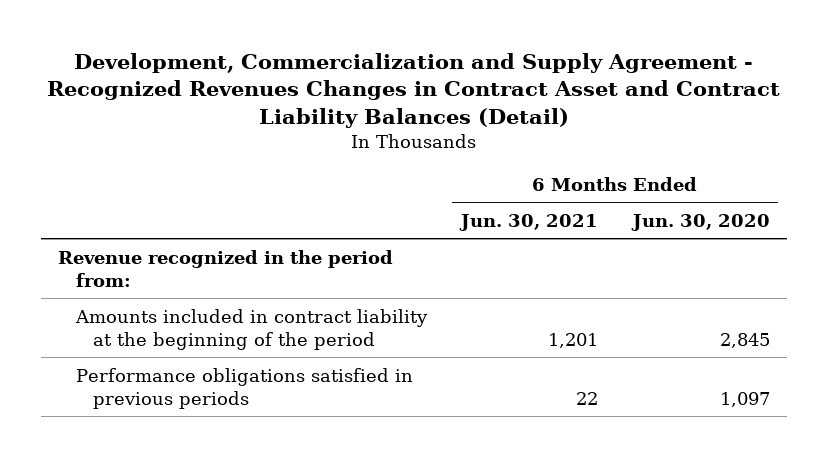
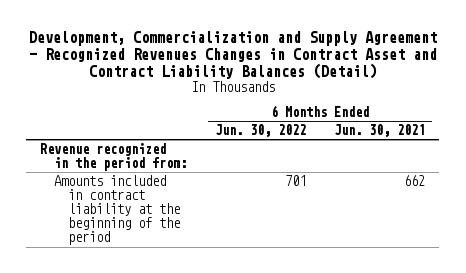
[630,213,770,231] Jun. 30, 2020 -> none
none -> [215,124,307,138] Jun. 30, 2022
[75,367,413,409] Performance obligations satisfied in previous periods -> none
[548,332,599,348] 1,201 -> [404,175,426,187] 662

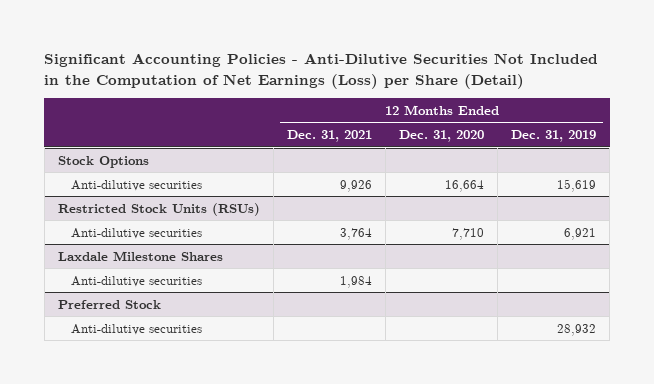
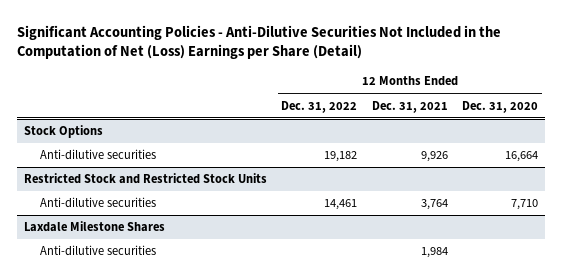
[44,53,599,89] Significant Accounting Policies - Anti-Dilutive Securities Not Included in the Computation of Net Earnings (Loss) per Share (Detail) -> [16,24,501,60] Significant Accounting Policies - Anti-Dilutive Securities Not Included in the Computation of Net (Loss) Earnings per Share (Detail)
[511,130,597,143] Dec. 31, 2019 -> none
none -> [281,100,358,113] Dec. 31, 2022
[57,202,260,216] Restricted Stock Units (RSUs) -> [24,173,268,185] Restricted Stock and Restricted Stock Units
[57,299,161,309] Preferred Stock -> none
[71,323,203,335] Anti-dilutive securities -> none

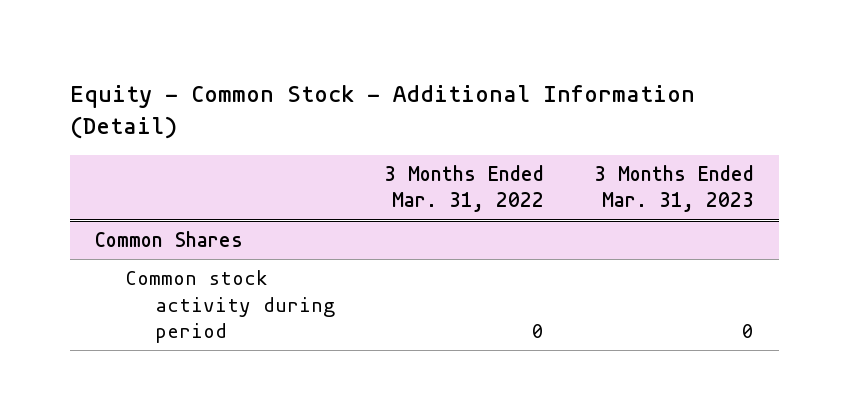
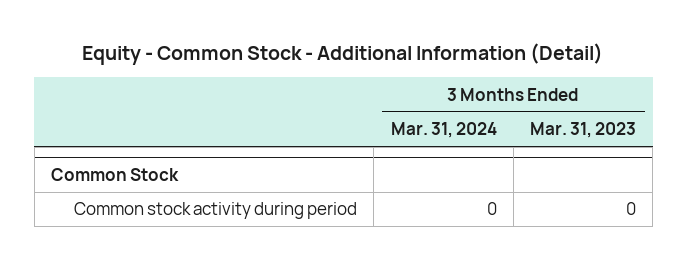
[384,165,545,213] 3 Months Ended Mar. 31, 2022 -> none
none -> [390,122,497,139] Mar. 31, 2024
[95,231,244,248] Common Shares -> [50,168,179,182] Common Stock

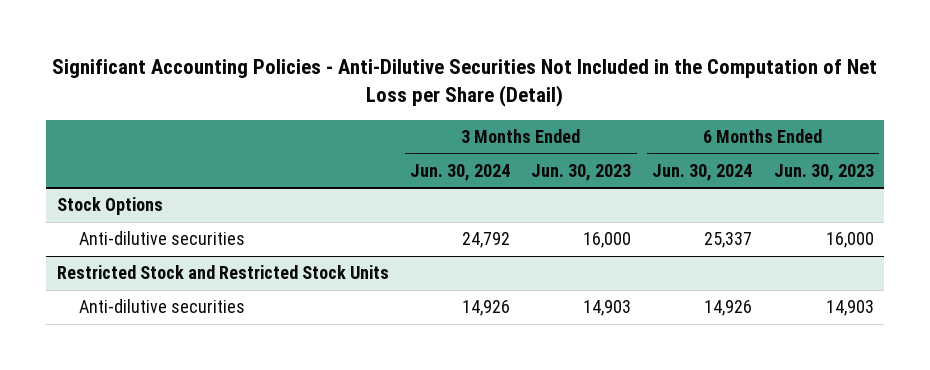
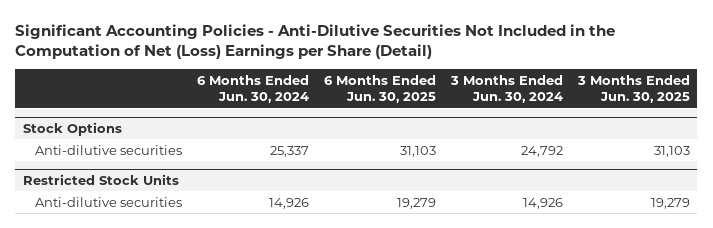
[52,58,878,107] Significant Accounting Policies - Anti-Dilutive Securities Not Included in the Computation of Net Loss per Share (Detail) -> [15,23,616,59] Significant Accounting Policies - Anti-Dilutive Securities Not Included in the Computation of Net (Loss) Earnings per Share (Detail)
[531,163,632,181] Jun. 30, 2023 -> none
[773,163,874,181] Jun. 30, 2023 -> none
none -> [324,74,437,104] 6 Months Ended Jun. 30, 2025
none -> [577,74,691,104] 3 Months Ended Jun. 30, 2025
[56,265,389,280] Restricted Stock and Restricted Stock Units -> [22,174,179,186] Restricted Stock Units

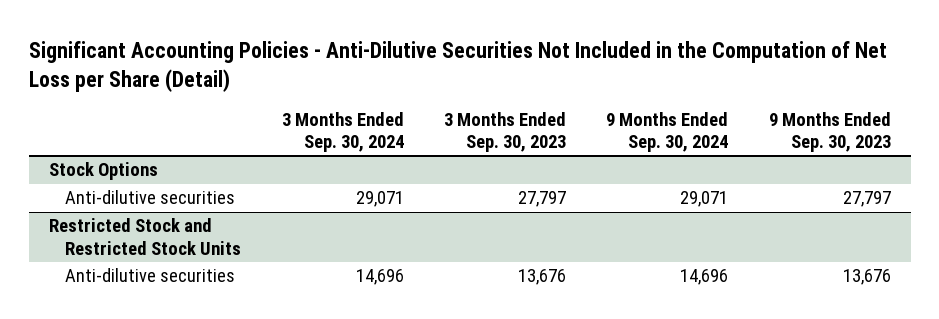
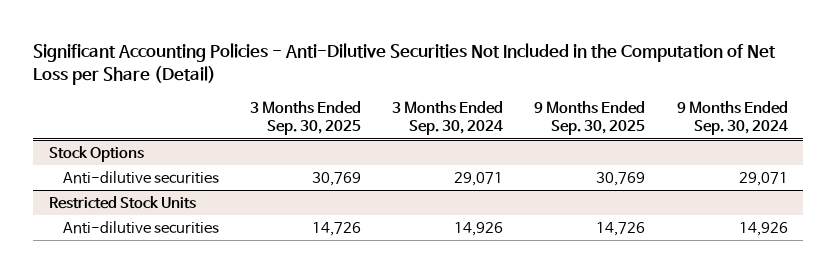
[443,111,566,153] 3 Months Ended Sep. 30, 2023 -> none
[768,111,891,153] 9 Months Ended Sep. 30, 2023 -> none
none -> [249,100,361,136] 3 Months Ended Sep. 30, 2025
none -> [534,100,646,136] 9 Months Ended Sep. 30, 2025
[48,218,242,255] Restricted Stock and Restricted Stock Units -> [49,196,197,210] Restricted Stock Units
[355,269,404,286] 14,696 -> [454,222,504,237] 14,926
[680,269,729,286] 14,696 -> [738,222,788,237] 14,926

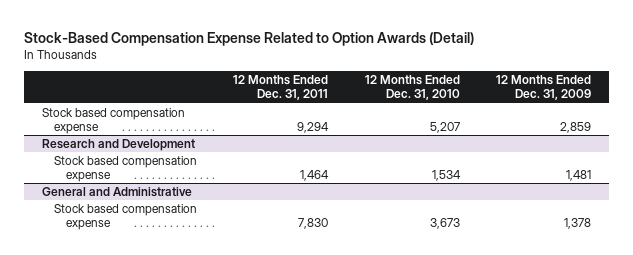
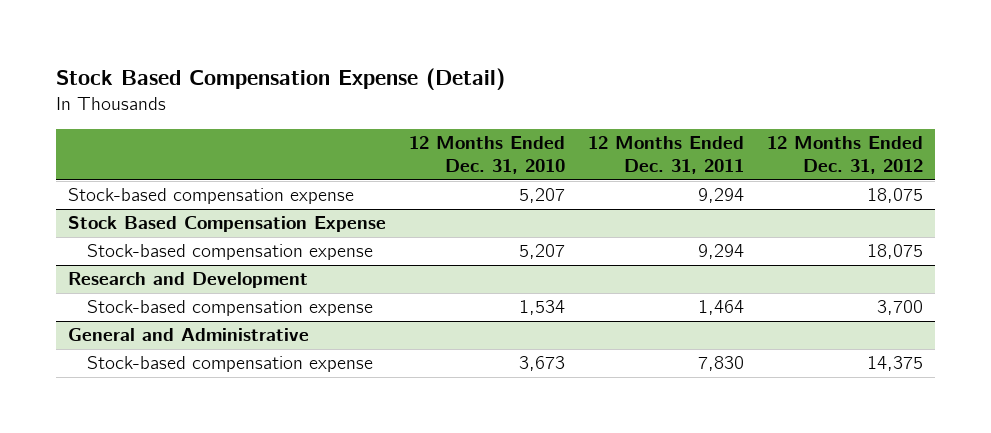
[23,31,474,46] Stock-Based Compensation Expense Related to Option Awards (Detail) -> [55,67,505,90] Stock Based Compensation Expense (Detail)
[496,75,592,101] 12 Months Ended Dec. 31, 2009 -> none
none -> [767,136,924,175] 12 Months Ended Dec. 31, 2012
[42,107,186,135] Stock based compensation expense -> [67,188,354,205] Stock-based compensation expense
none -> [67,216,386,233] Stock Based Compensation Expense
none -> [86,244,373,261] Stock-based compensation expense
[53,155,197,183] Stock based compensation expense -> [86,300,373,317] Stock-based compensation expense
[53,203,197,231] Stock based compensation expense -> [86,356,373,373] Stock-based compensation expense

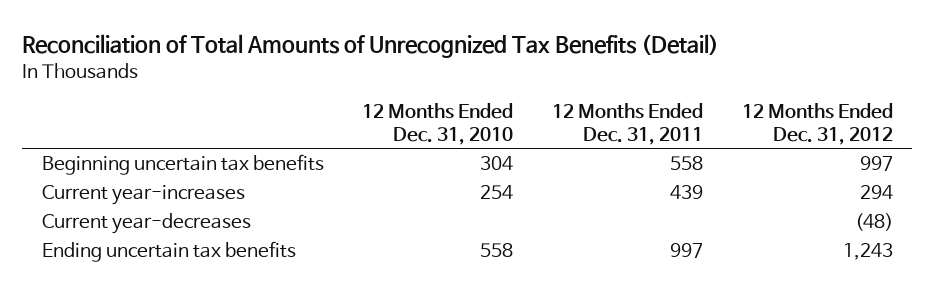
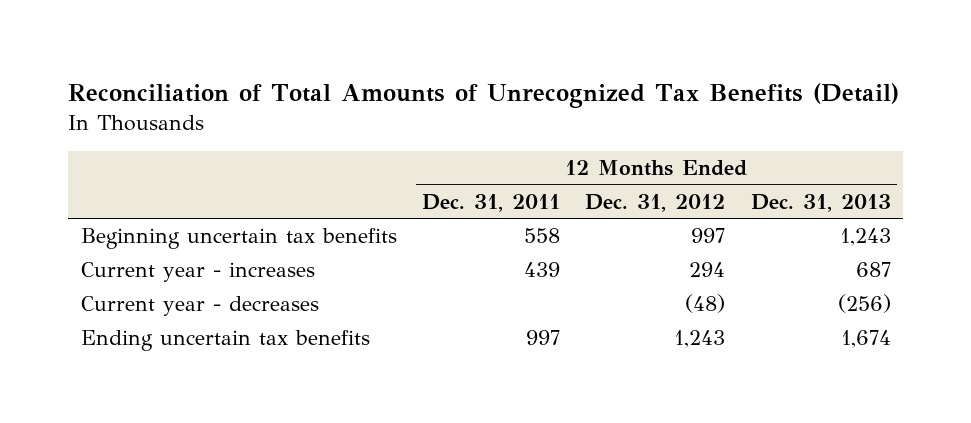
[362,102,514,145] 12 Months Ended Dec. 31, 2010 -> none
none -> [750,193,891,212] Dec. 31, 2013
[41,185,245,206] Current year-increases -> [80,262,315,283] Current year - increases
[41,213,251,235] Current year-decreases -> [80,296,319,317] Current year - decreases

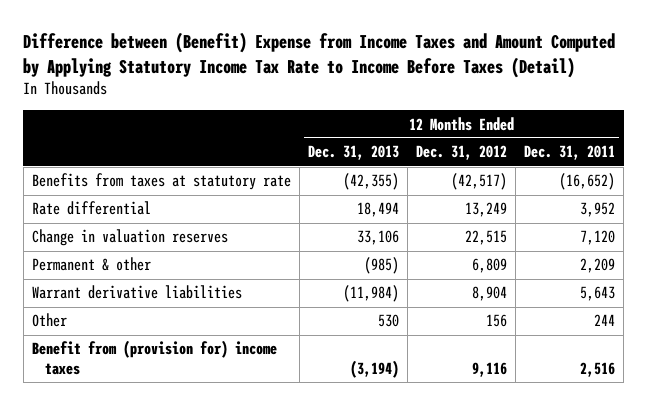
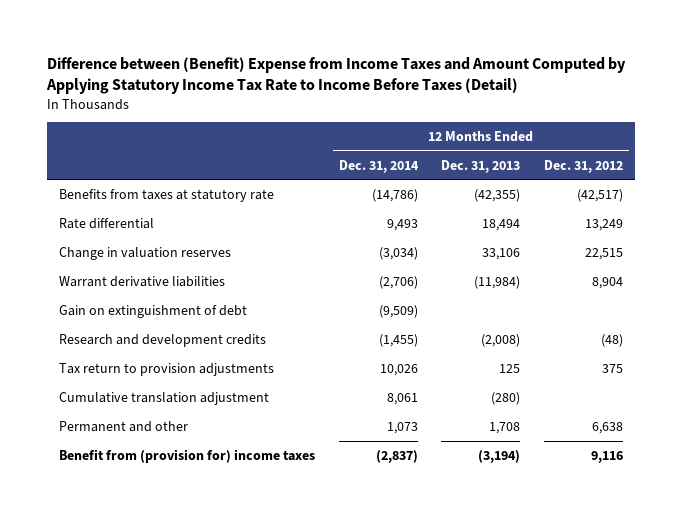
[524,145,616,161] Dec. 31, 2011 -> none
none -> [338,159,419,173] Dec. 31, 2014
[31,257,151,272] Permanent & other -> none
[31,313,67,328] Other -> none
none -> [59,304,248,318] Gain on extinguishment of debt
none -> [59,333,267,347] Research and development credits
none -> [59,362,275,376] Tax return to provision adjustments
none -> [59,391,270,405] Cumulative translation adjustment
none -> [59,420,189,432] Permanent and other

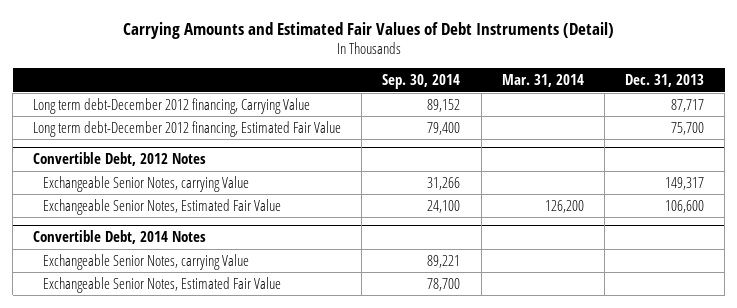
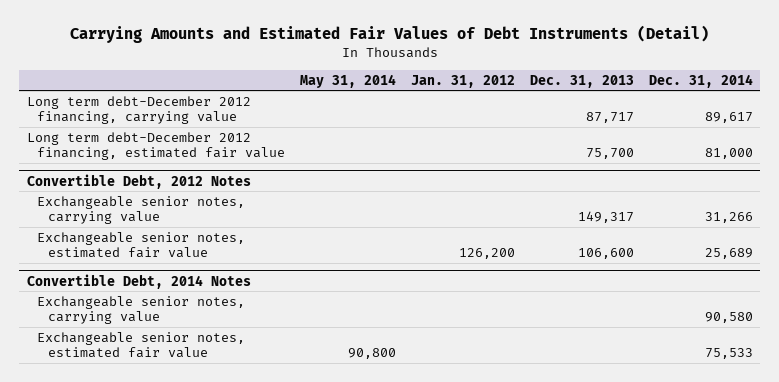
[382,74,461,90] Sep. 30, 2014 -> none
[501,74,584,88] Mar. 31, 2014 -> none
none -> [300,73,397,88] May 31, 2014
none -> [410,74,515,88] Jan. 31, 2012
none -> [648,73,753,88] Dec. 31, 2014
[33,97,311,114] Long term debt-December 2012 financing, Carrying Value -> [26,95,251,125] Long term debt-December 2012 financing, carrying value
[33,120,342,137] Long term debt-December 2012 financing, Estimated Fair Value -> [26,131,286,161] Long term debt-December 2012 financing, estimated fair value
[43,175,250,192] Exchangeable Senior Notes, carrying Value -> [37,195,246,225] Exchangeable senior notes, carrying value
[43,198,282,215] Exchangeable Senior Notes, Estimated Fair Value -> [37,231,246,259] Exchangeable senior notes, estimated fair value
[43,253,250,270] Exchangeable Senior Notes, carrying Value -> [37,295,246,325] Exchangeable senior notes, carrying value
[43,276,282,293] Exchangeable Senior Notes, Estimated Fair Value -> [37,331,246,359] Exchangeable senior notes, estimated fair value

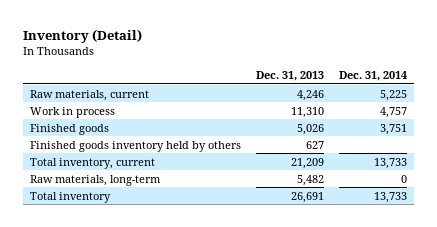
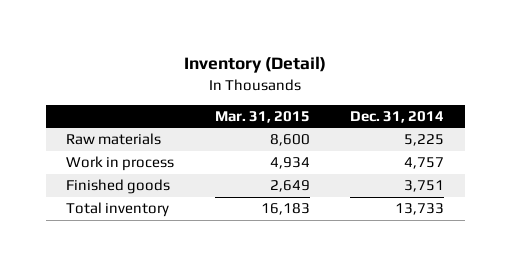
[256,71,325,82] Dec. 31, 2013 -> none
none -> [214,110,310,123] Mar. 31, 2015
[30,89,150,101] Raw materials, current -> [66,133,162,146] Raw materials
[30,140,242,152] Finished goods inventory held by others -> none
[30,157,156,169] Total inventory, current -> none
[30,174,162,186] Raw materials, long-term -> none

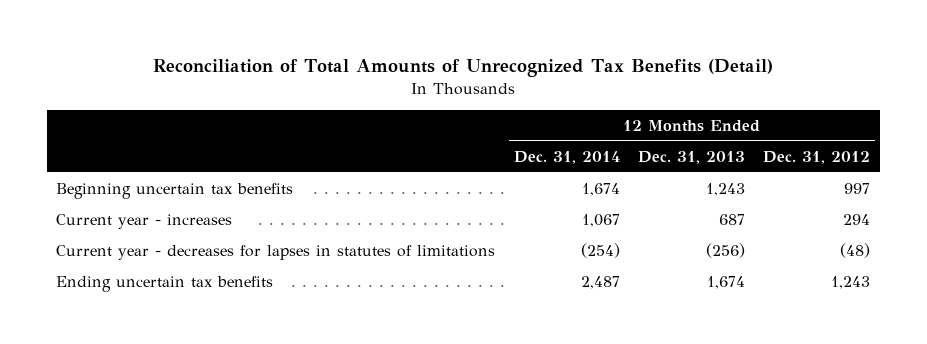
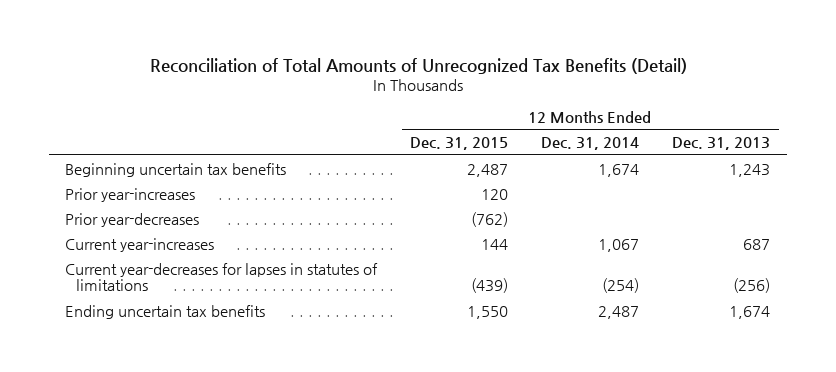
[763,150,871,164] Dec. 31, 2012 -> none
none -> [410,137,509,151] Dec. 31, 2015
none -> [65,187,196,202] Prior year-increases
none -> [65,212,200,227] Prior year-decreases
[56,213,233,229] Current year - increases -> [65,237,215,252] Current year-increases
[56,244,496,260] Current year - decreases for lapses in statutes of limitations -> [65,262,379,292] Current year-decreases for lapses in statutes of limitations

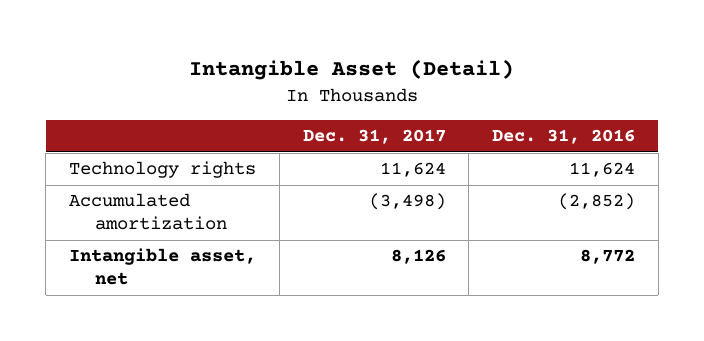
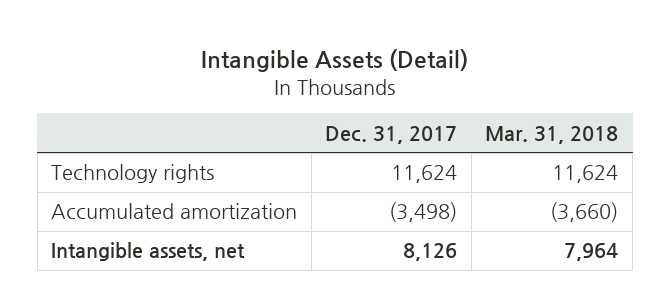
[189,59,515,81] Intangible Asset (Detail) -> [200,49,468,73] Intangible Assets (Detail)
[492,129,636,145] Dec. 31, 2016 -> none
none -> [485,125,619,144] Mar. 31, 2018
[69,248,257,286] Intangible asset, net -> [51,242,246,262] Intangible assets, net

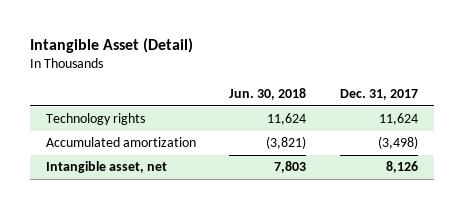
[200,49,468,73] Intangible Assets (Detail) -> [29,38,193,54] Intangible Asset (Detail)
[485,125,619,144] Mar. 31, 2018 -> none
none -> [229,87,307,100] Jun. 30, 2018
[51,242,246,262] Intangible assets, net -> [46,161,168,174] Intangible asset, net

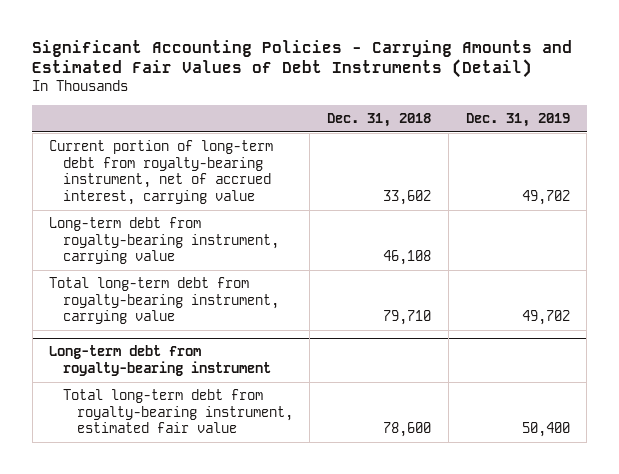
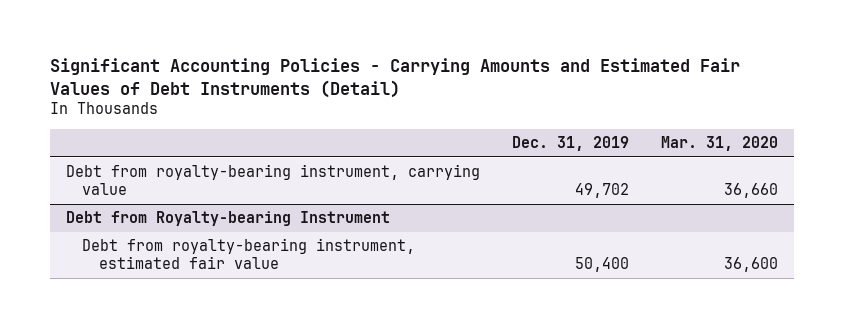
[327,112,432,127] Dec. 31, 2018 -> none
none -> [661,136,779,152] Mar. 31, 2020
[49,140,274,205] Current portion of long-term debt from royalty-bearing instrument, net of accrued interest, carrying value -> none
[49,217,280,265] Long-term debt from royalty-bearing instrument, carrying value -> none
[49,277,280,325] Total long-term debt from royalty-bearing instrument, carrying value -> [65,164,480,196] Debt from royalty-bearing instrument, carrying value
[49,345,272,377] Long-term debt from royalty-bearing instrument -> [65,211,390,227] Debt from Royalty-bearing Instrument
[63,389,293,434] Total long-term debt from royalty-bearing instrument, estimated fair value -> [82,238,416,270] Debt from royalty-bearing instrument, estimated fair value

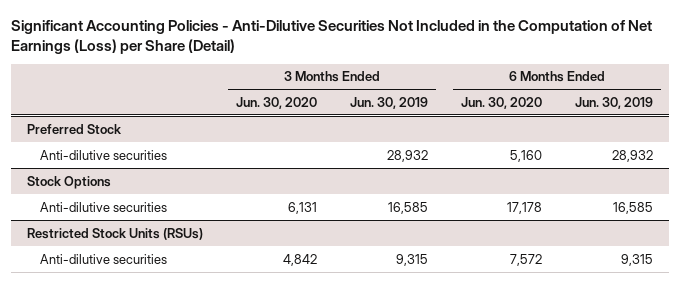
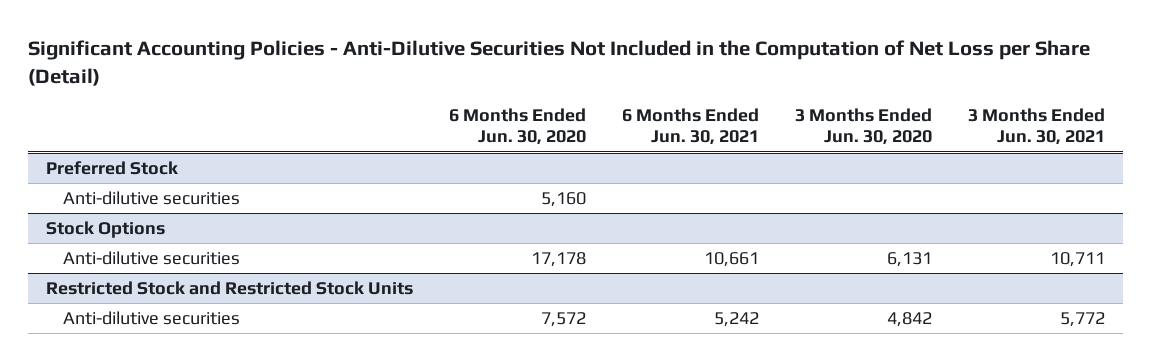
[10,19,652,54] Significant Accounting Policies - Anti-Dilutive Securities Not Included in the Computation of Net Earnings (Loss) per Share (Detail) -> [27,40,1090,86] Significant Accounting Policies - Anti-Dilutive Securities Not Included in the Computation of Net Loss per Share (Detail)
[349,96,428,109] Jun. 30, 2019 -> none
[574,96,653,109] Jun. 30, 2019 -> none
none -> [621,108,759,146] 6 Months Ended Jun. 30, 2021
none -> [967,108,1105,146] 3 Months Ended Jun. 30, 2021
[27,227,204,240] Restricted Stock Units (RSUs) -> [45,280,413,295] Restricted Stock and Restricted Stock Units

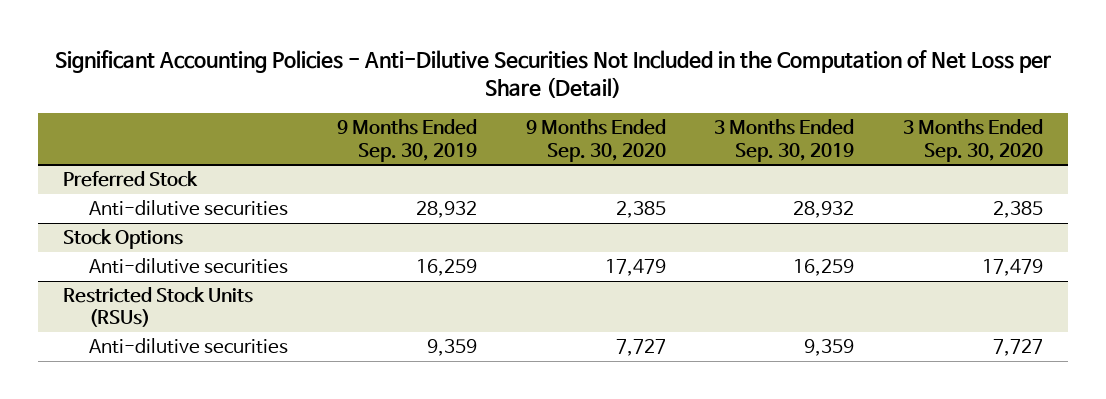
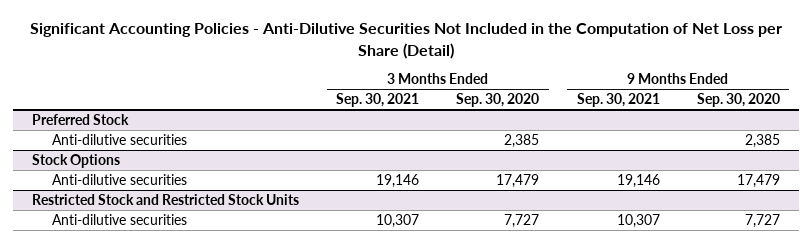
[336,119,477,162] 9 Months Ended Sep. 30, 2019 -> none
[714,119,855,162] 3 Months Ended Sep. 30, 2019 -> none
none -> [336,93,420,108] Sep. 30, 2021
none -> [576,93,660,108] Sep. 30, 2021
[62,286,253,328] Restricted Stock Units (RSUs) -> [31,193,299,205] Restricted Stock and Restricted Stock Units

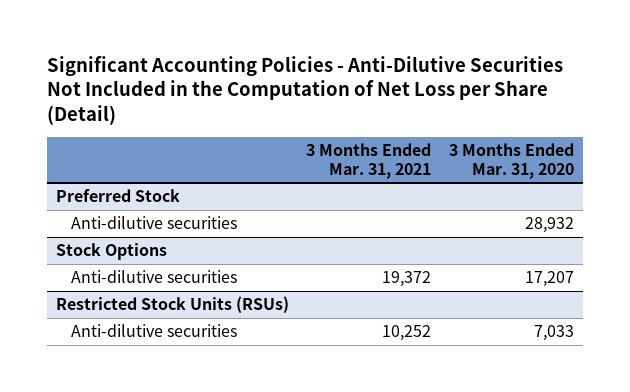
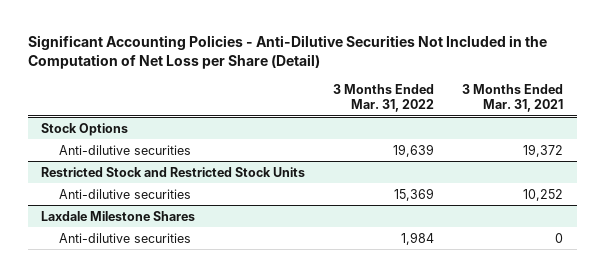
[448,143,574,179] 3 Months Ended Mar. 31, 2020 -> none
none -> [333,83,435,113] 3 Months Ended Mar. 31, 2022
[55,189,180,203] Preferred Stock -> none
[71,216,238,230] Anti-dilutive securities -> none
[55,296,289,314] Restricted Stock Units (RSUs) -> [41,166,306,177] Restricted Stock and Restricted Stock Units
none -> [41,210,196,221] Laxdale Milestone Shares
none -> [58,232,191,243] Anti-dilutive securities

